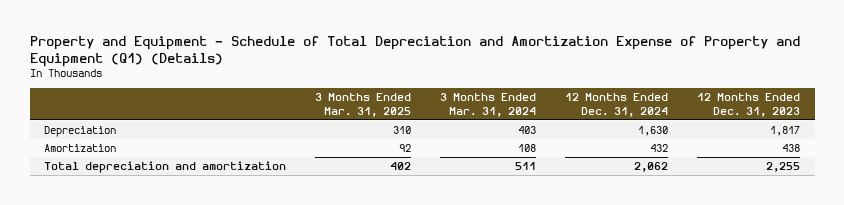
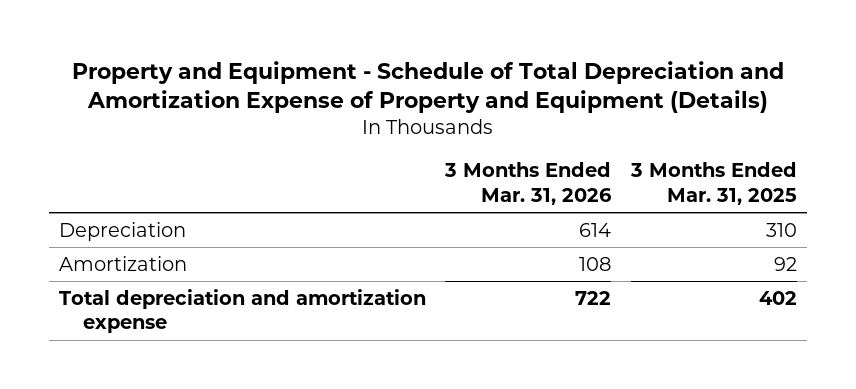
[29,36,800,67] Property and Equipment - Schedule of Total Depreciation and Amortization Expense of Property and Equipment (Q1) (Details) -> [71,60,784,114] Property and Equipment - Schedule of Total Depreciation and Amortization Expense of Property and Equipment (Details)
[440,93,537,117] 3 Months Ended Mar. 31, 2024 -> none
[565,93,669,117] 12 Months Ended Dec. 31, 2024 -> none
[697,93,801,117] 12 Months Ended Dec. 31, 2023 -> none
none -> [444,162,613,206] 3 Months Ended Mar. 31, 2026
[44,161,287,174] Total depreciation and amortization -> [58,288,426,334] Total depreciation and amortization expense

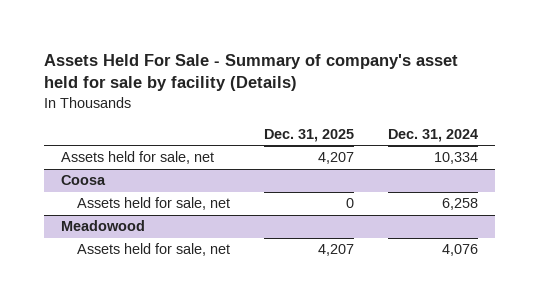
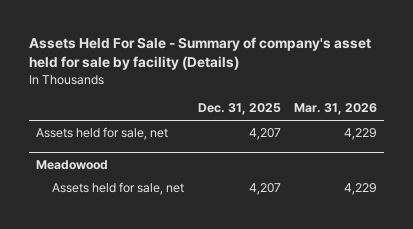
[388,128,479,142] Dec. 31, 2024 -> none
none -> [294,103,378,116] Mar. 31, 2026
[60,175,106,186] Coosa -> none
[77,197,231,211] Assets held for sale, net -> none

